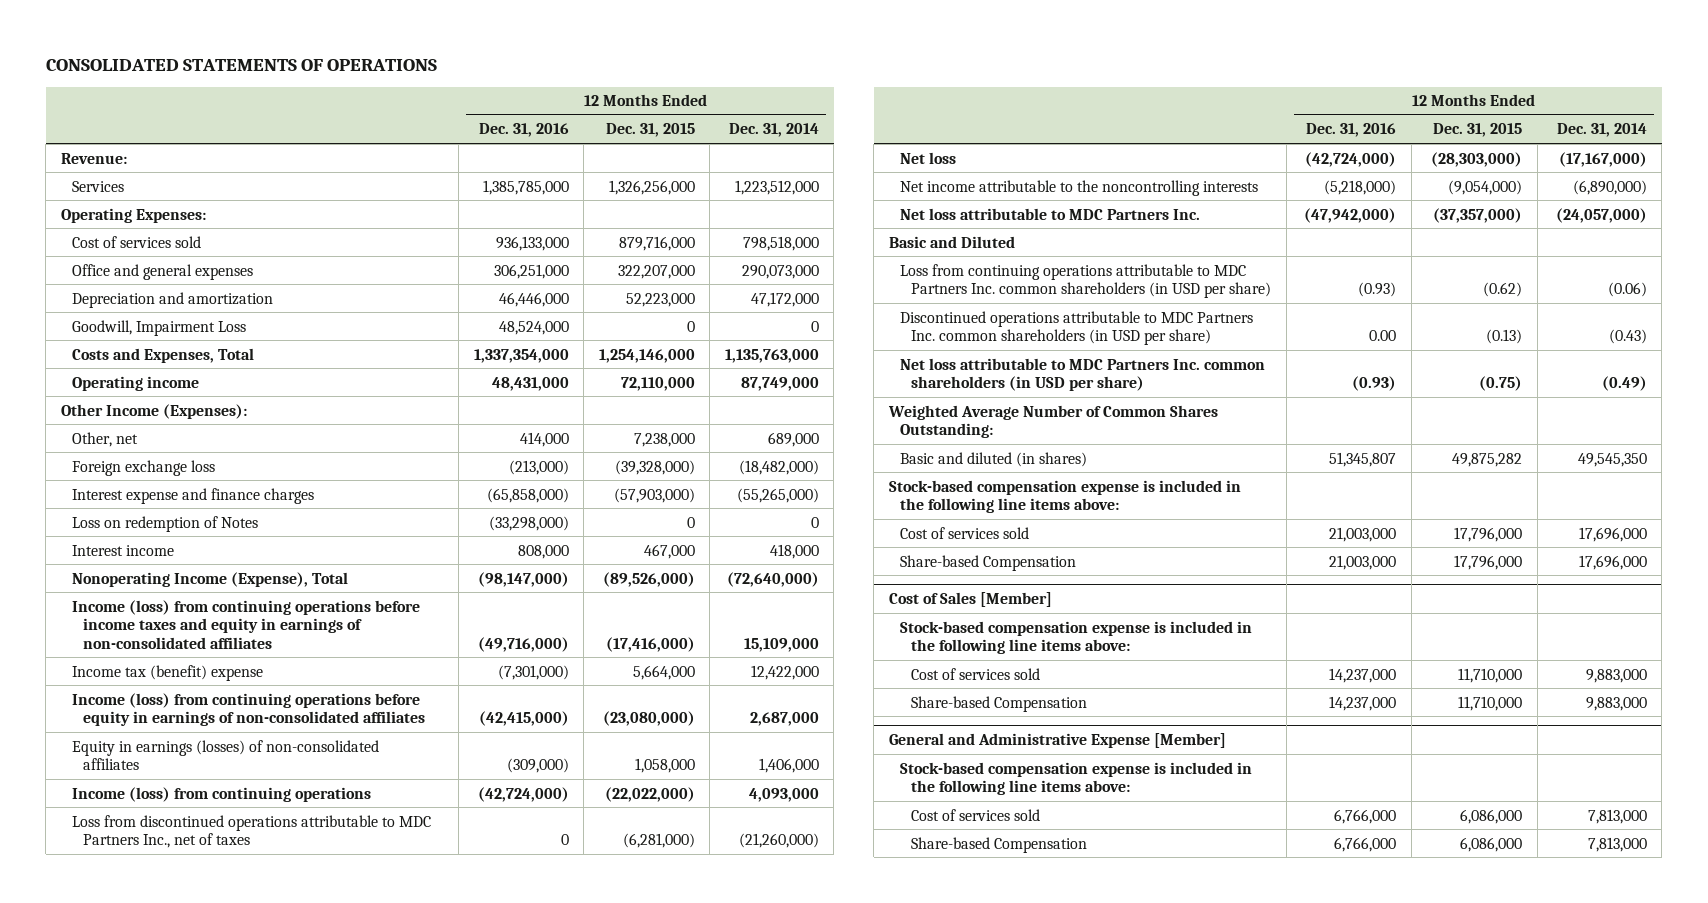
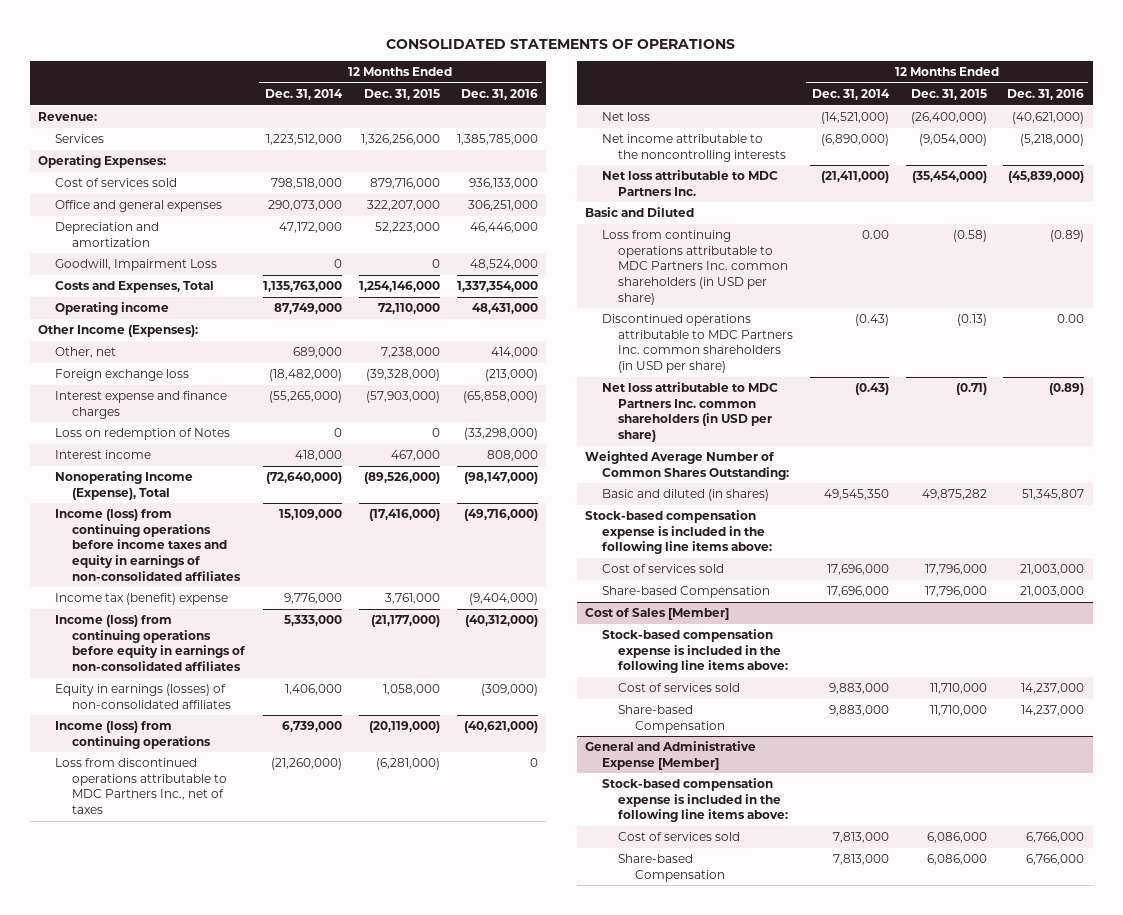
[497,664,569,680] (7,301,000) -> [468,593,538,606] (9,404,000)
[632,664,695,680] 5,664,000 -> [384,593,440,605] 3,761,000
[750,664,819,680] 12,422,000 -> [284,593,343,605] 9,776,000
[478,711,569,727] (42,415,000) -> [464,615,538,628] (40,312,000)
[602,711,695,727] (23,080,000) -> [370,615,440,628] (21,177,000)
[749,712,819,727] 2,687,000 -> [284,615,343,627] 5,333,000
[477,786,569,802] (42,724,000) -> [463,721,538,734] (40,621,000)
[604,786,695,802] (22,022,000) -> [368,721,440,734] (20,119,000)
[748,787,819,802] 4,093,000 -> [282,721,343,733] 6,739,000
[1305,151,1397,167] (42,724,000) -> [1012,112,1085,125] (40,621,000)
[1431,151,1523,167] (28,303,000) -> [910,112,987,125] (26,400,000)
[1558,151,1647,167] (17,167,000) -> [820,112,889,125] (14,521,000)
[1304,207,1397,223] (47,942,000) -> [1008,171,1085,184] (45,839,000)
[1433,207,1523,223] (37,357,000) -> [911,171,987,184] (35,454,000)
[1555,207,1647,223] (24,057,000) -> [820,171,889,184] (21,411,000)
[1358,282,1397,298] (0.93) -> [1050,230,1085,243] (0.89)
[1483,282,1523,298] (0.62) -> [952,230,987,243] (0.58)
[1607,282,1647,298] (0.06) -> [861,230,889,240] 0.00
[1352,376,1397,392] (0.93) -> [1049,383,1085,396] (0.89)
[1479,376,1523,392] (0.75) -> [955,383,987,396] (0.71)
[1601,376,1647,392] (0.49) -> [854,383,889,396] (0.43)

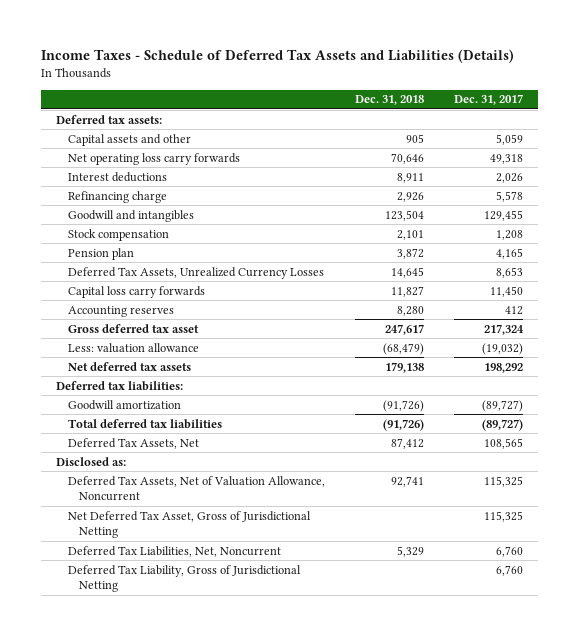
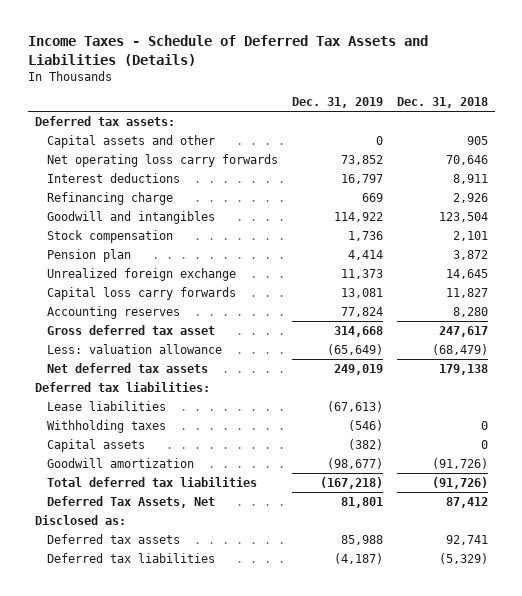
[454,94,524,106] Dec. 31, 2017 -> none
none -> [291,97,383,109] Dec. 31, 2019
[67,266,324,279] Deferred Tax Assets, Unrealized Currency Losses -> [46,267,236,281] Unrealized foreign exchange
none -> [46,400,166,411] Lease liabilities
none -> [46,419,166,433] Withholding taxes
none -> [46,438,145,452] Capital assets
[67,510,311,539] Net Deferred Tax Asset, Gross of Jurisdictional Netting -> none
[67,564,301,593] Deferred Tax Liability, Gross of Jurisdictional Netting -> none
[67,475,325,502] Deferred Tax Assets, Net of Valuation Allowance, Noncurrent -> [46,533,180,544] Deferred tax assets
[67,545,281,557] Deferred Tax Liabilities, Net, Noncurrent -> [46,552,215,563] Deferred tax liabilities
[396,545,424,557] 5,329 -> [438,552,488,564] (5,329)

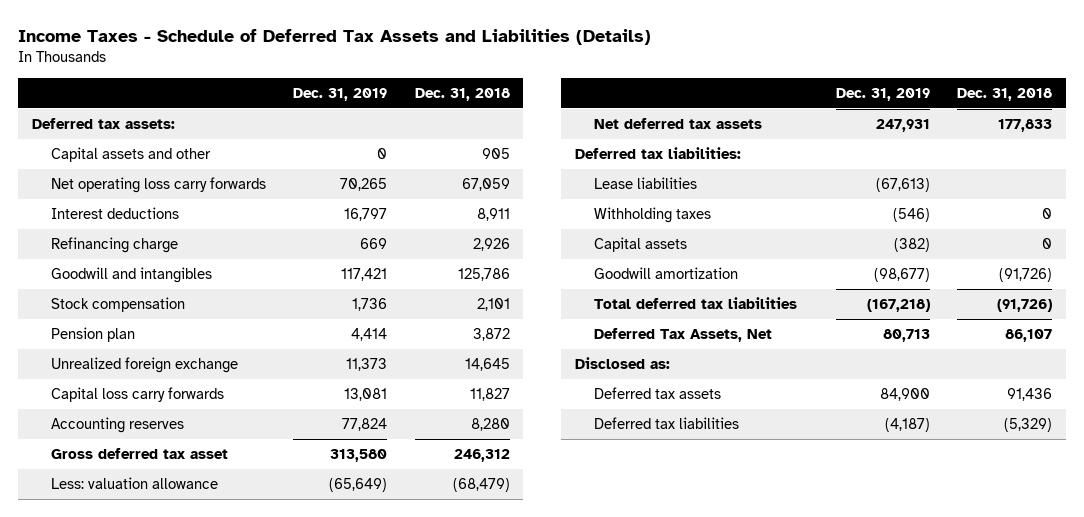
[340,154,383,165] 73,852 -> [340,178,388,192] 70,265
[445,154,488,165] 70,646 -> [461,178,510,192] 67,059
[333,211,383,222] 114,922 -> [341,268,388,282] 117,421
[438,211,488,222] 123,504 -> [457,268,510,282] 125,786
[333,325,383,337] 314,668 -> [330,449,388,463] 313,580
[438,325,488,337] 247,617 -> [453,449,510,463] 246,312
[333,363,383,375] 249,019 -> [876,119,931,133] 247,931
[438,363,488,375] 179,138 -> [998,119,1053,133] 177,833
[340,496,383,508] 81,801 -> [883,329,931,343] 80,713
[445,496,488,508] 87,412 -> [1005,329,1053,343] 86,107
[340,534,383,545] 85,988 -> [880,388,931,402] 84,900
[445,534,488,545] 92,741 -> [1007,388,1053,402] 91,436

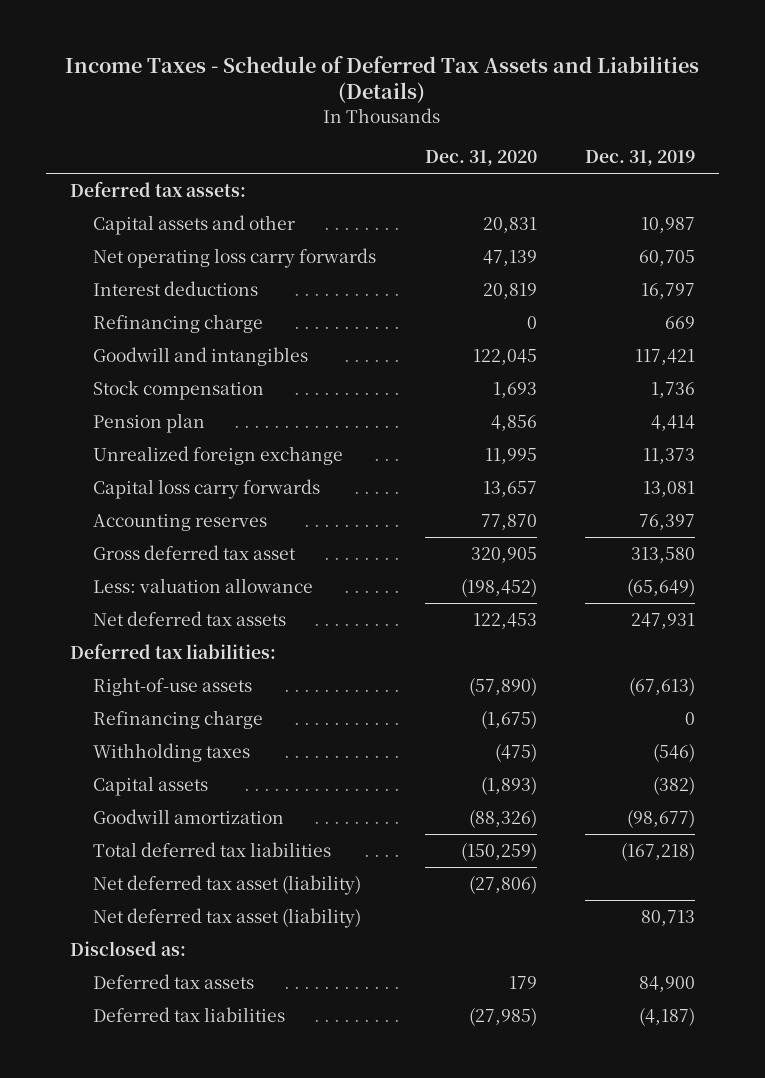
[414,87,510,101] Dec. 31, 2018 -> none
none -> [424,149,537,166] Dec. 31, 2020
[377,148,388,160] 0 -> [640,216,695,233] 10,987
[340,178,388,192] 70,265 -> [638,249,695,266] 60,705
[342,418,388,432] 77,824 -> [638,513,695,530] 76,397
[594,177,698,190] Lease liabilities -> [93,676,253,696] Right-of-use assets
none -> [93,709,264,729] Refinancing charge
none -> [93,874,362,895] Net deferred tax asset (liability)
[594,328,773,343] Deferred Tax Assets, Net -> [93,907,362,928] Net deferred tax asset (liability)

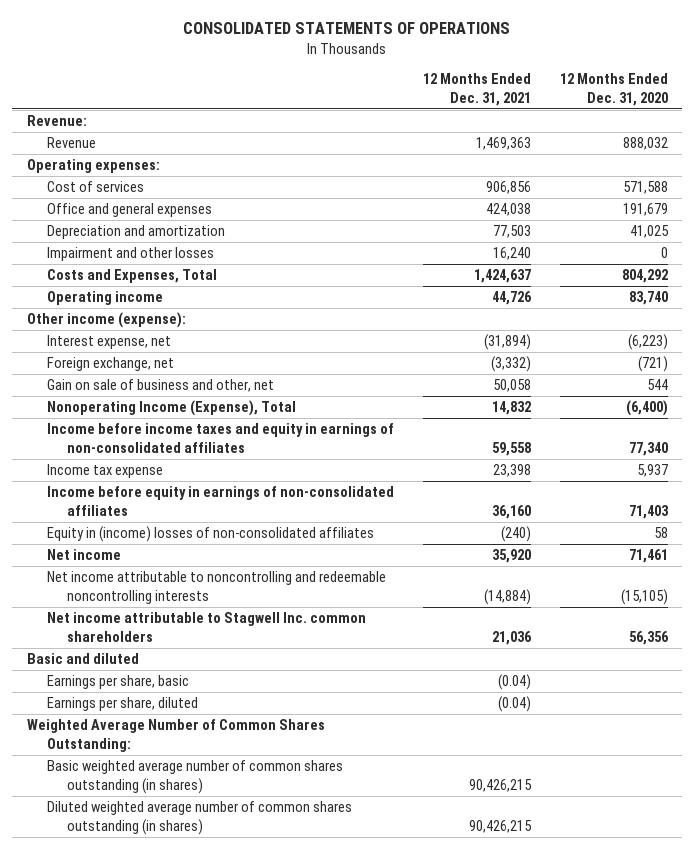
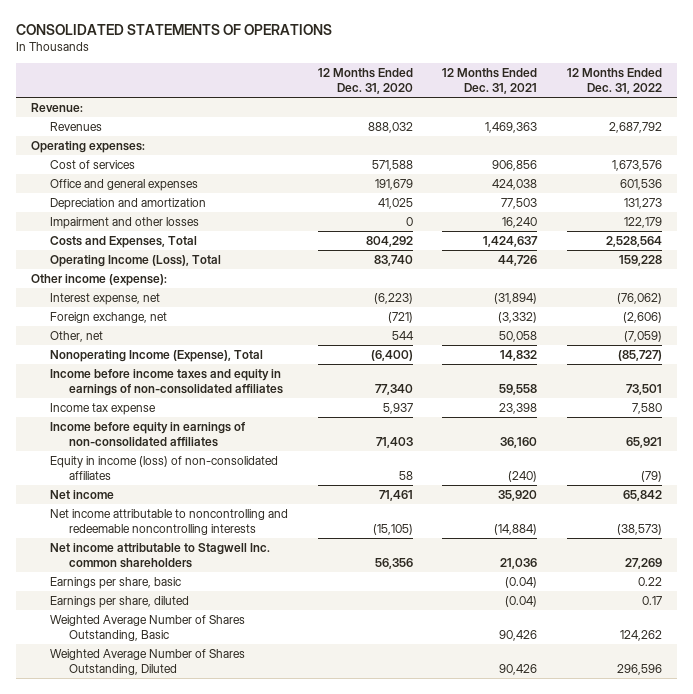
none -> [566,68,662,95] 12 Months Ended Dec. 31, 2022
[46,137,96,149] Revenue -> [50,122,103,132] Revenues
[46,291,163,306] Operating income -> [50,255,222,268] Operating Income (Loss), Total
[46,379,274,393] Gain on sale of business and other, net -> [50,331,104,343] Other, net
[46,526,374,543] Equity in (income) losses of non-consolidated affiliates -> [50,456,279,480] Equity in income (loss) of non-consolidated affiliates
[26,653,139,665] Basic and diluted -> none
[26,719,325,752] Weighted Average Number of Common Shares Outstanding: -> none
[46,760,343,794] Basic weighted average number of common shares outstanding (in shares) -> [50,615,246,641] Weighted Average Number of Shares Outstanding, Basic
[468,778,532,792] 90,426,215 -> [499,629,538,641] 90,426
[46,801,352,835] Diluted weighted average number of common shares outstanding (in shares) -> [50,649,246,675] Weighted Average Number of Shares Outstanding, Diluted
[468,819,532,833] 90,426,215 -> [499,663,538,675] 90,426

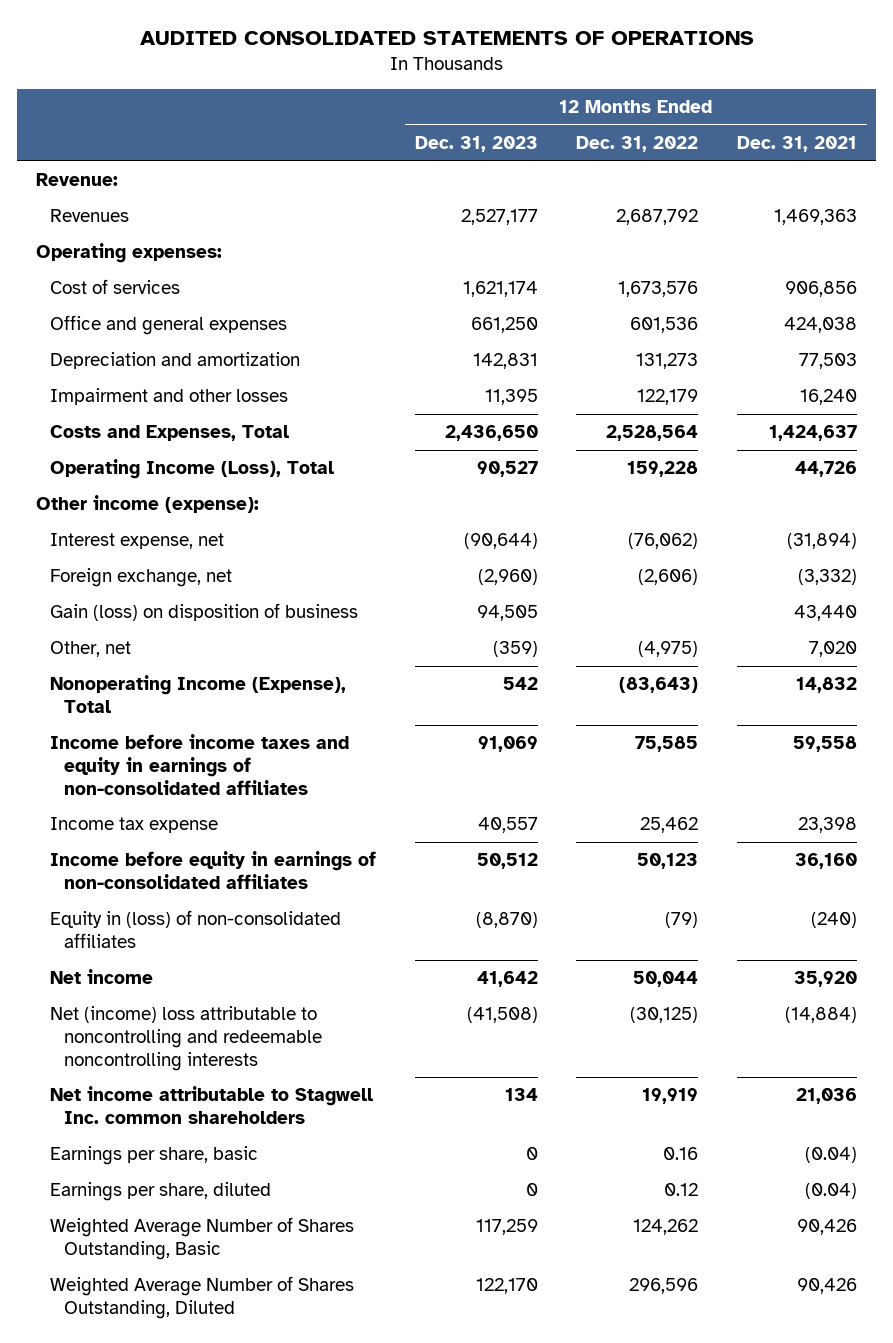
[16,24,333,36] CONSOLIDATED STATEMENTS OF OPERATIONS -> [139,31,754,46] AUDITED CONSOLIDATED STATEMENTS OF OPERATIONS
[317,68,413,95] 12 Months Ended Dec. 31, 2020 -> none
none -> [414,136,538,153] Dec. 31, 2023
none -> [49,603,358,622] Gain (loss) on disposition of business
[499,331,538,343] 50,058 -> [809,641,858,658] 7,020
[623,331,662,343] (7,059) -> [638,641,699,658] (4,975)
[617,350,662,362] (85,727) -> [619,677,699,694] (83,643)
[625,383,662,395] 73,501 -> [635,736,699,753] 75,585
[631,403,662,415] 7,580 -> [640,817,699,834] 25,462
[625,436,662,448] 65,921 -> [637,853,699,870] 50,123
[50,456,279,480] Equity in income (loss) of non-consolidated affiliates -> [49,910,341,949] Equity in (loss) of non-consolidated affiliates
[622,490,662,502] 65,842 -> [633,971,699,988] 50,044
[50,509,289,535] Net income attributable to noncontrolling and redeemable noncontrolling interests -> [49,1006,322,1071] Net (income) loss attributable to noncontrolling and redeemable noncontrolling interests
[616,523,662,535] (38,573) -> [630,1007,699,1024] (30,125)
[624,557,662,569] 27,269 -> [642,1088,699,1105] 19,919
[637,577,662,587] 0.22 -> [663,1147,699,1161] 0.16
[641,596,662,606] 0.17 -> [664,1183,699,1197] 0.12

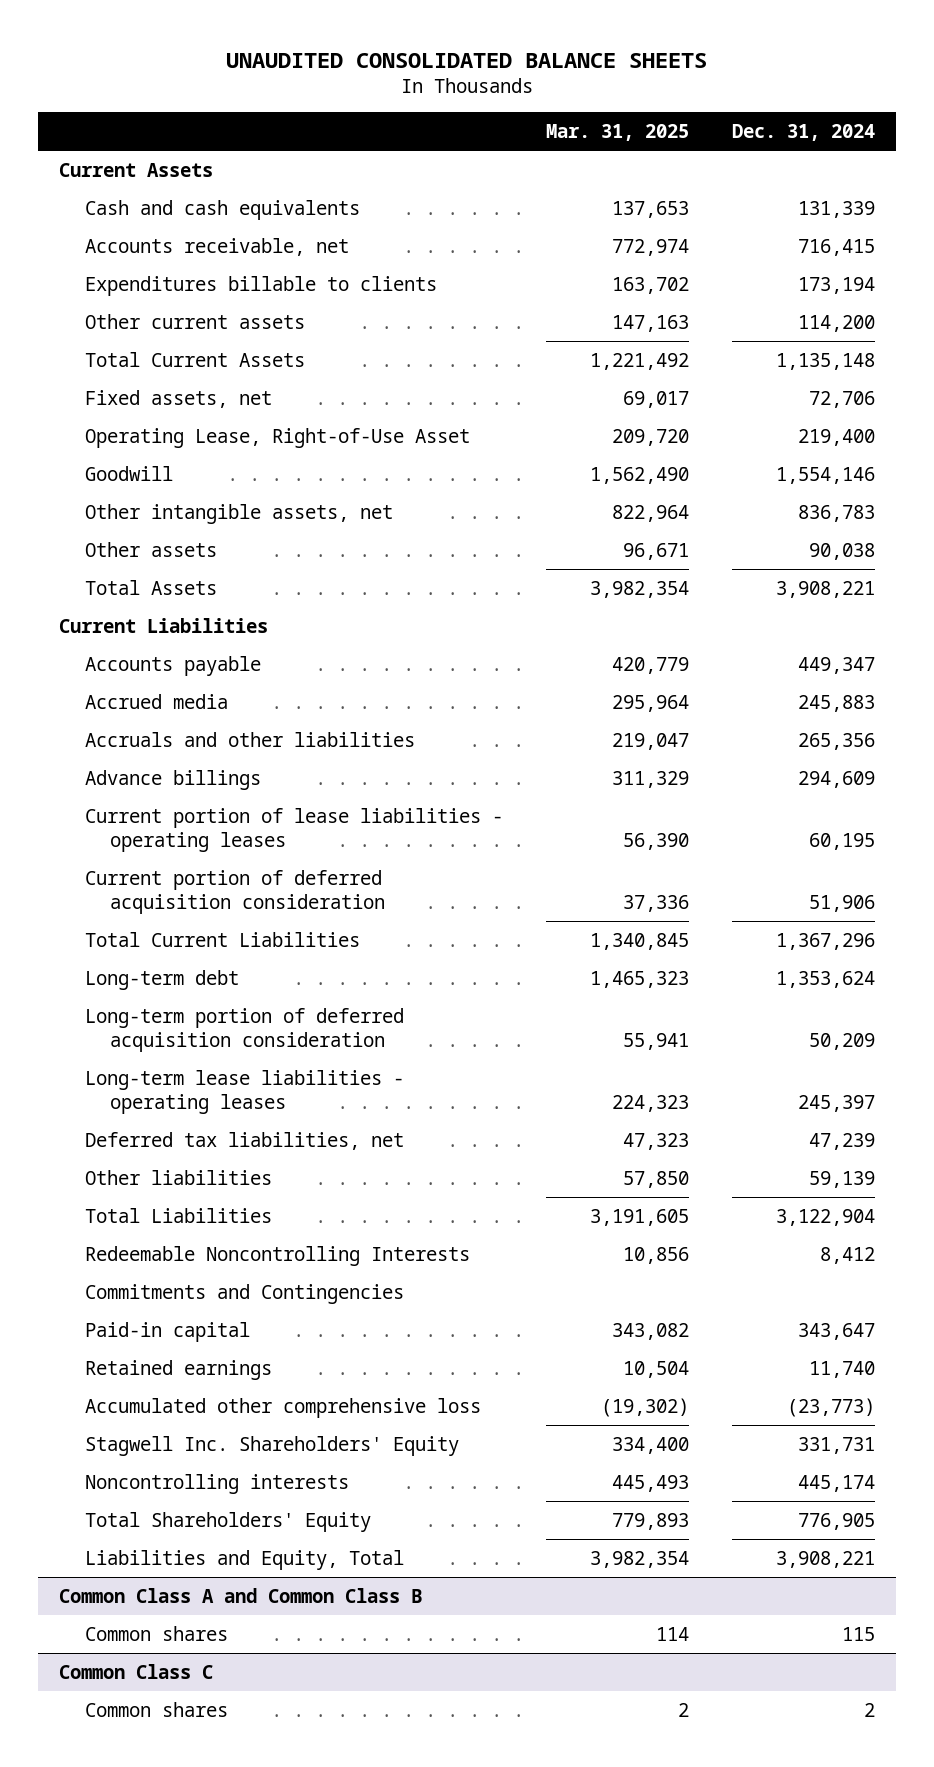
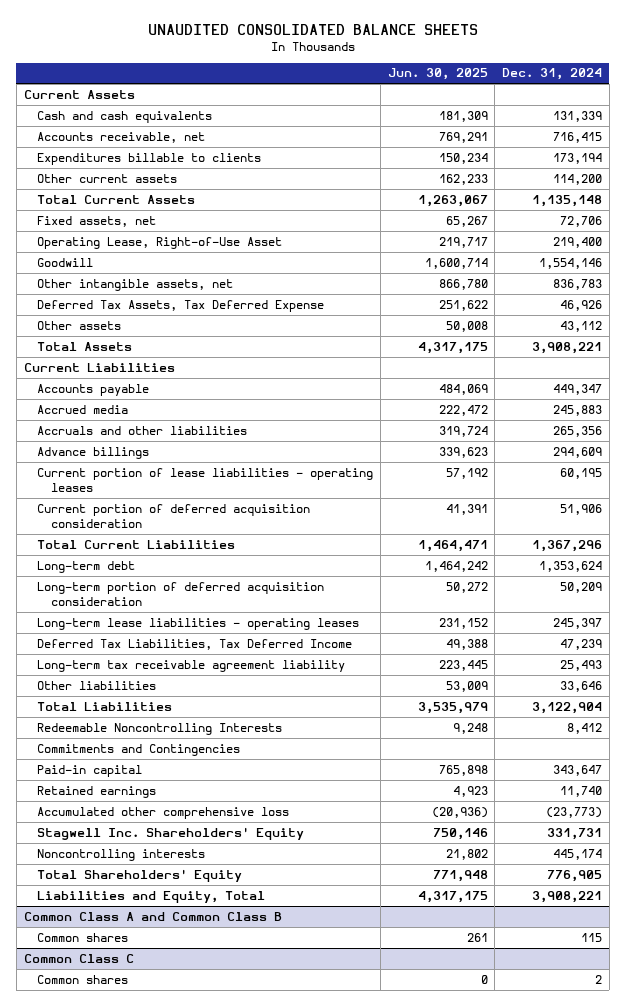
[545,124,689,142] Mar. 31, 2025 -> none
none -> [387,68,488,81] Jun. 30, 2025
none -> [37,299,325,312] Deferred Tax Assets, Tax Deferred Expense
[808,542,875,560] 90,038 -> [560,320,603,332] 43,112
[84,1131,404,1150] Deferred tax liabilities, net -> [37,638,353,650] Deferred Tax Liabilities, Tax Deferred Income
none -> [37,659,346,672] Long-term tax receivable agreement liability
[808,1170,875,1188] 59,139 -> [560,680,603,692] 33,646

